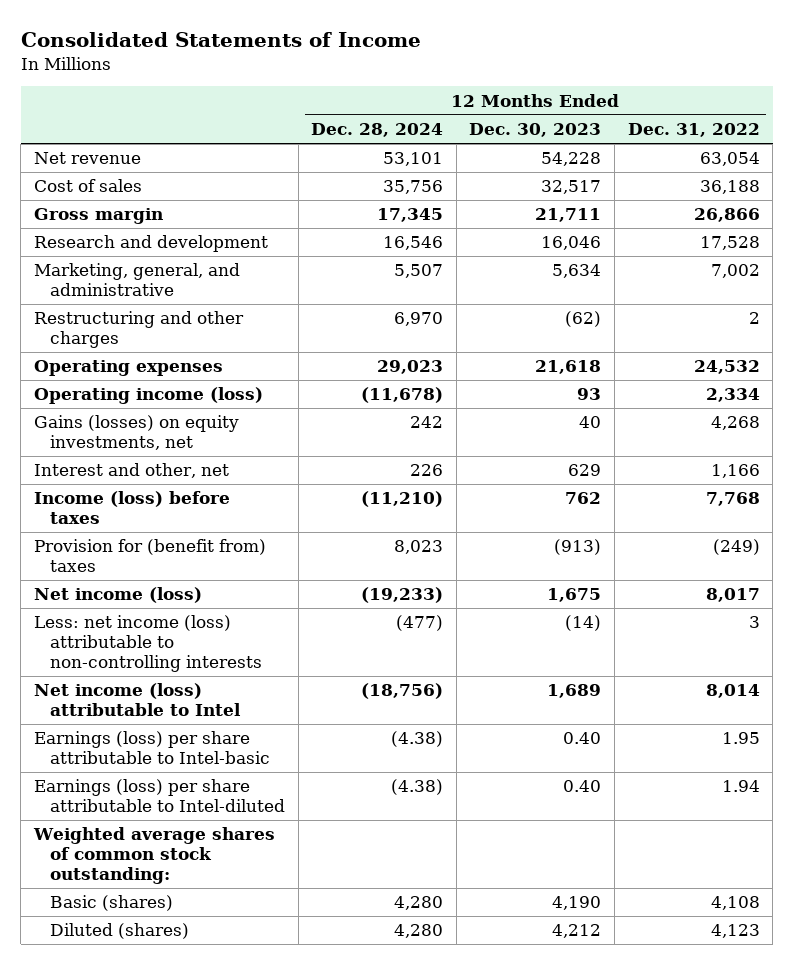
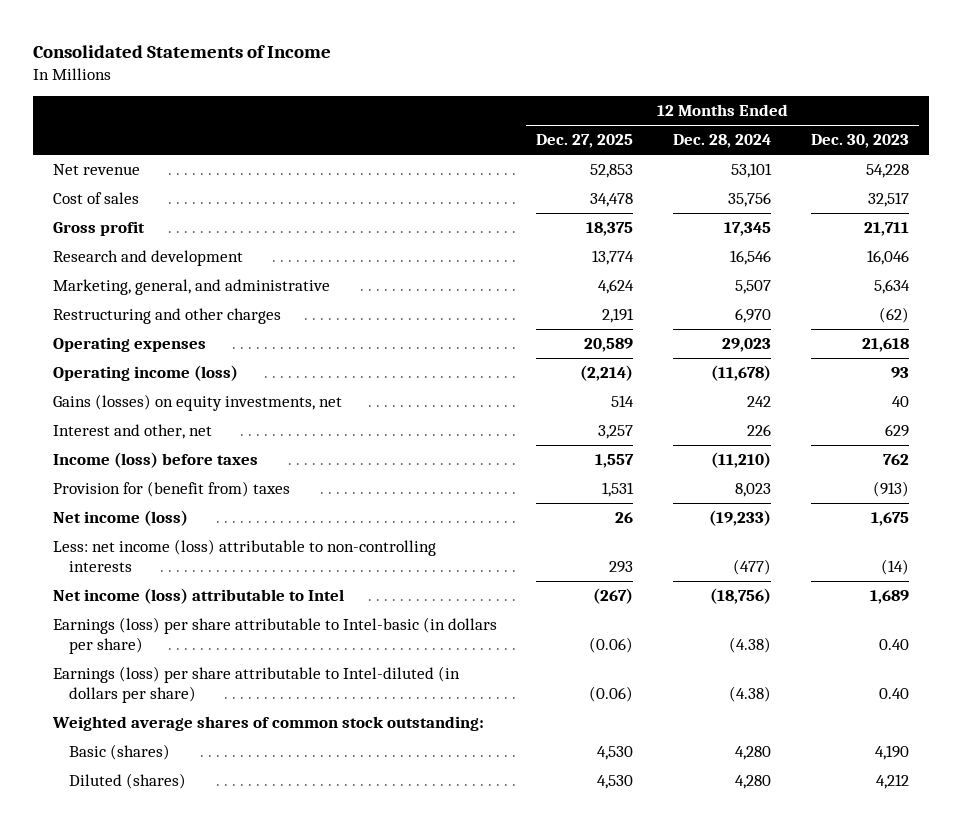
[627,123,760,138] Dec. 31, 2022 -> none
none -> [536,134,634,149] Dec. 27, 2025
[33,208,163,225] Gross margin -> [52,221,145,237] Gross profit
[33,731,270,765] Earnings (loss) per share attributable to Intel-basic -> [52,617,497,654] Earnings (loss) per share attributable to Intel-basic (in dollars per share)
[33,779,285,813] Earnings (loss) per share attributable to Intel-diluted -> [52,666,460,703] Earnings (loss) per share attributable to Intel-diluted (in dollars per share)

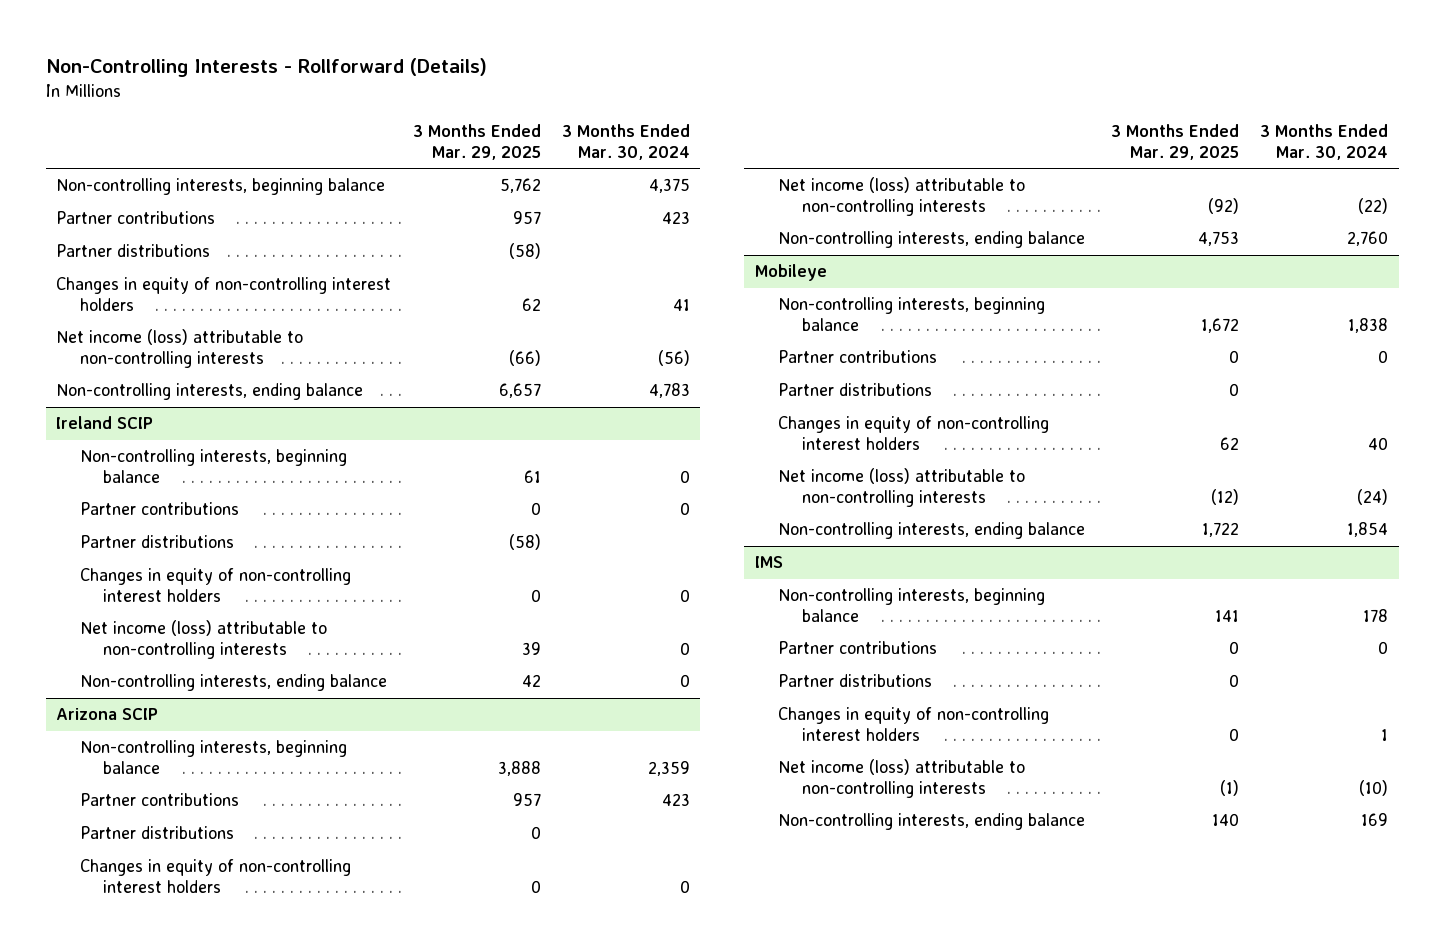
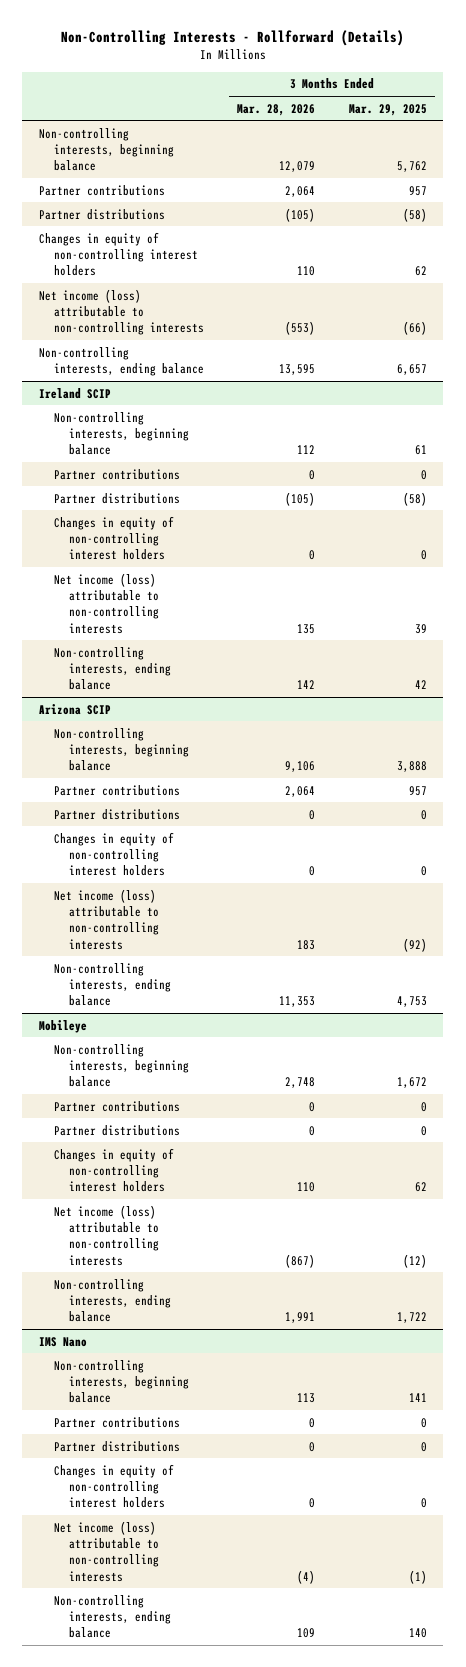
[561,124,690,160] 3 Months Ended Mar. 30, 2024 -> none
none -> [237,103,316,116] Mar. 28, 2026
[754,556,783,569] IMS -> [38,1336,87,1347] IMS Nano

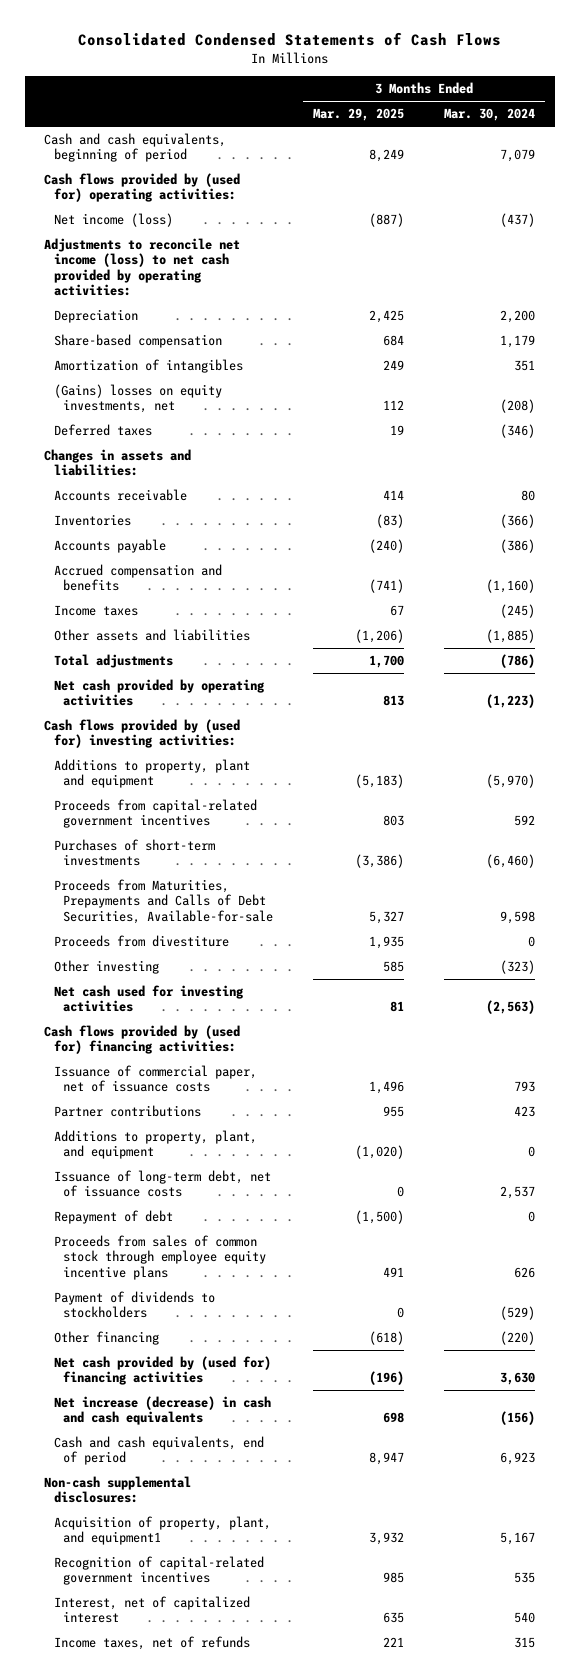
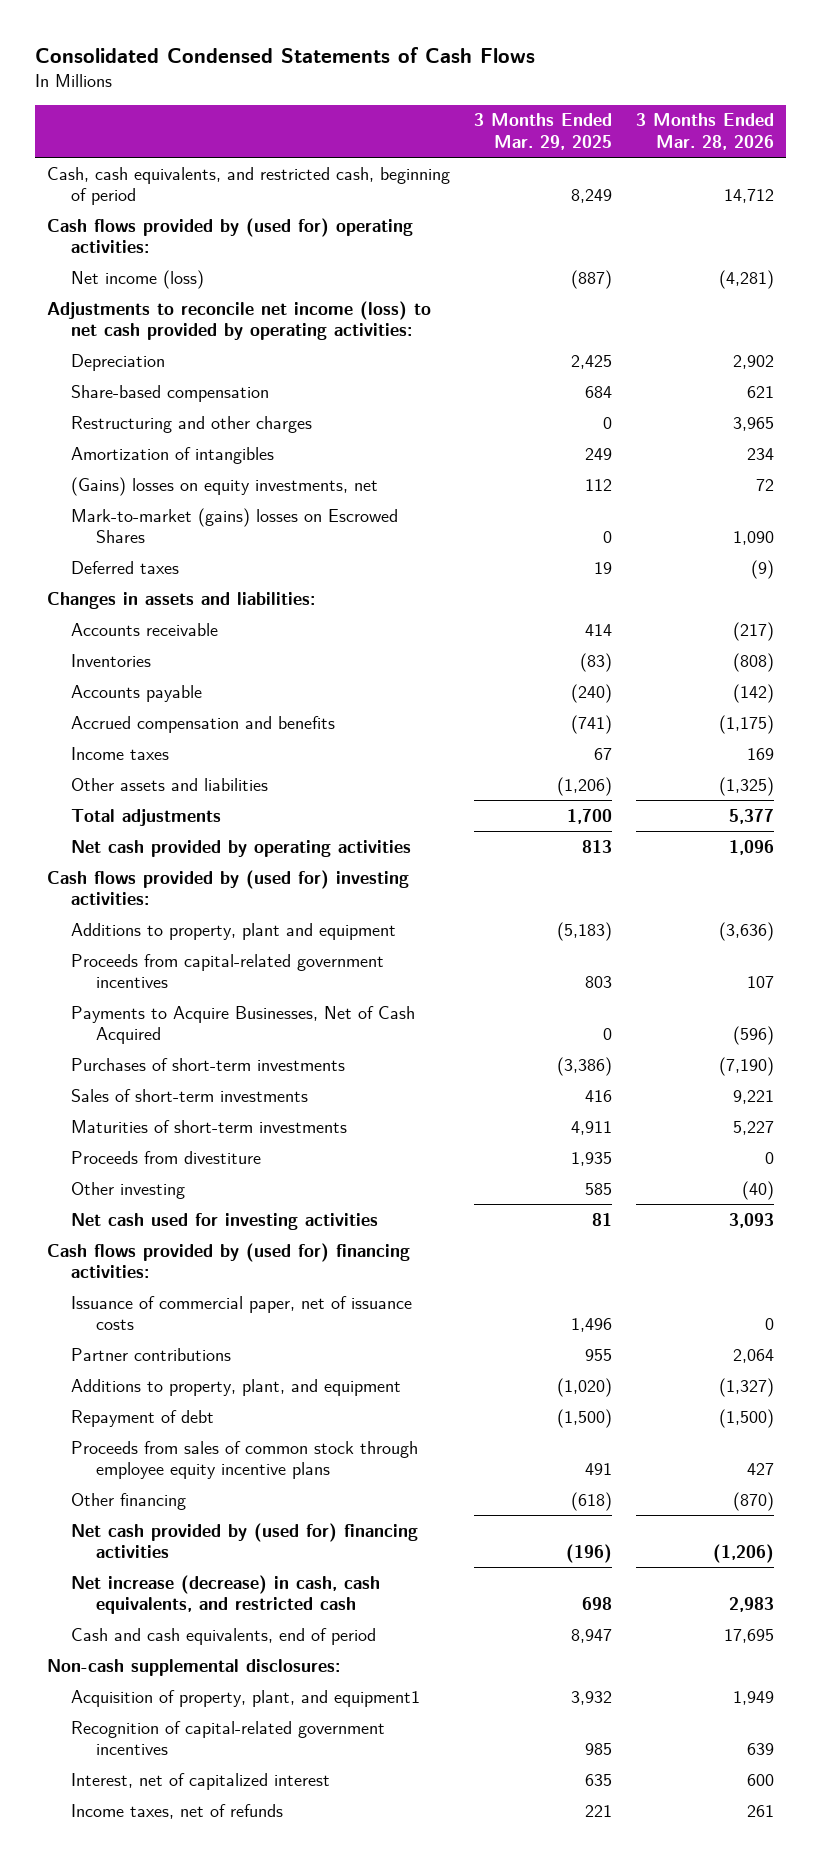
[443,108,535,122] Mar. 30, 2024 -> none
none -> [635,113,774,150] 3 Months Ended Mar. 28, 2026
[44,133,227,163] Cash and cash equivalents, beginning of period -> [46,166,450,206] Cash, cash equivalents, and restricted cash, beginning of period
none -> [71,415,313,433] Restructuring and other charges
none -> [71,507,399,544] Mark-to-market (gains) losses on Escrowed Shares
none -> [71,1005,416,1045] Payments to Acquire Businesses, Net of Cash Acquired
[53,879,274,924] Proceeds from Maturities, Prepayments and Calls of Debt Securities, Available-for-sale -> none
none -> [71,1088,309,1102] Sales of short-term investments
none -> [71,1119,348,1133] Maturities of short-term investments
[53,1170,271,1198] Issuance of long-term debt, net of issuance costs -> none
[53,1291,215,1319] Payment of dividends to stockholders -> none
[53,1396,271,1426] Net increase (decrease) in cash and cash equivalents -> [71,1574,381,1615] Net increase (decrease) in cash, cash equivalents, and restricted cash

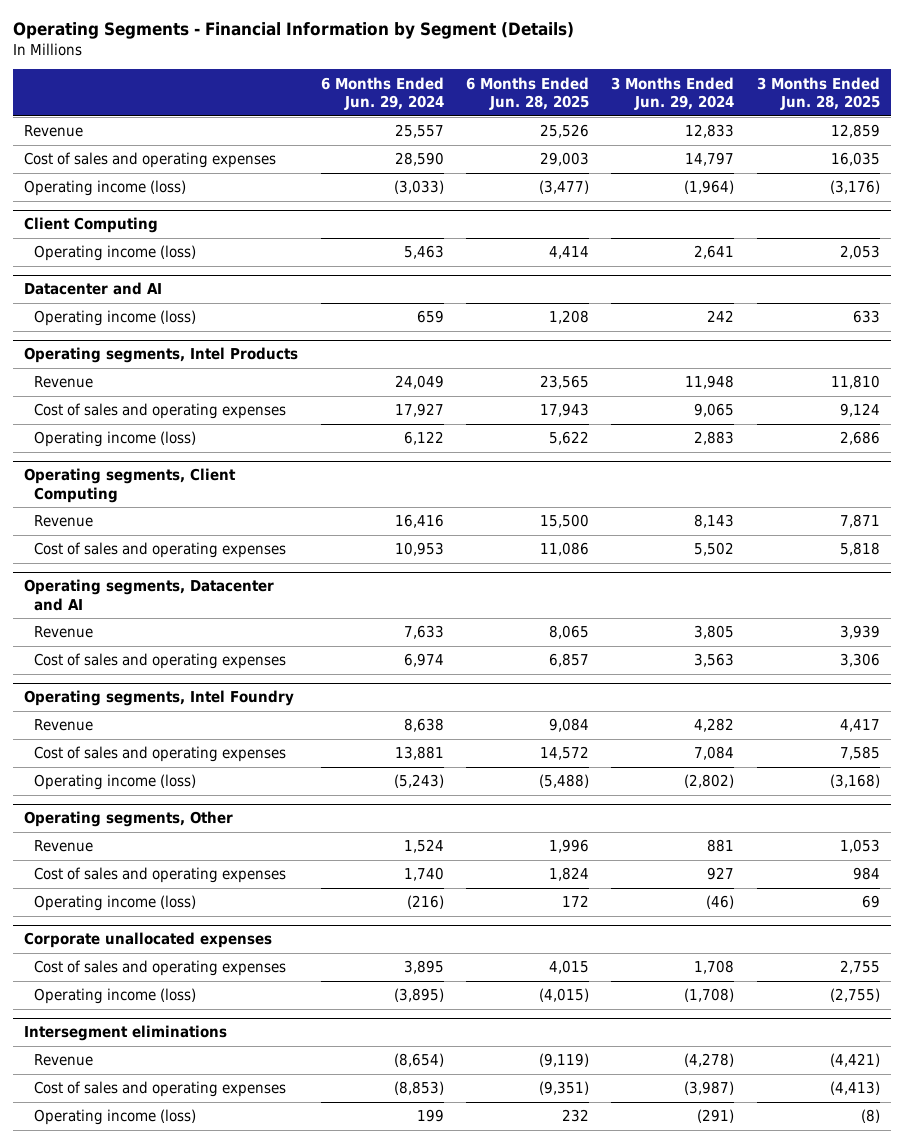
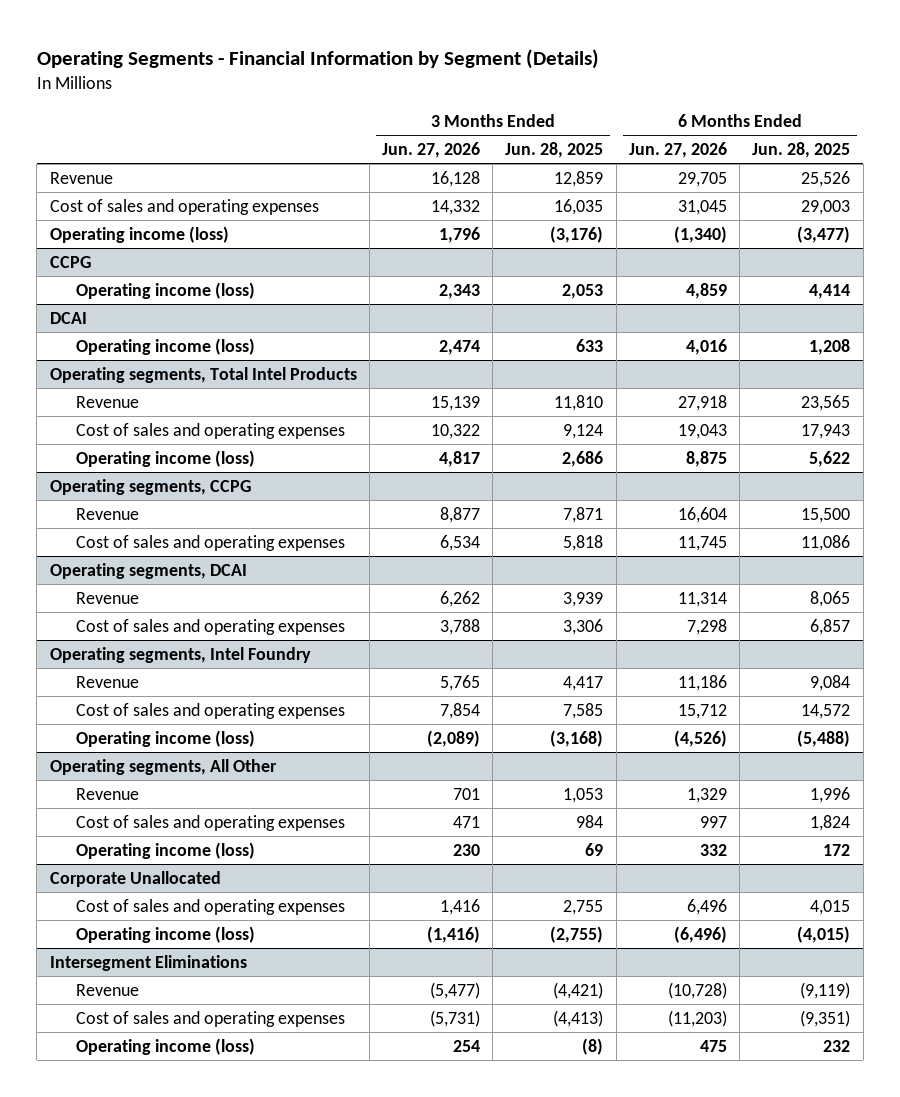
[320,76,444,110] 6 Months Ended Jun. 29, 2024 -> none
[611,76,735,110] 3 Months Ended Jun. 29, 2024 -> none
none -> [382,142,481,159] Jun. 27, 2026
none -> [628,142,727,159] Jun. 27, 2026
[24,217,159,234] Client Computing -> none
none -> [49,255,91,268] CCPG
[24,282,163,296] Datacenter and AI -> [49,311,87,324] DCAI
[24,347,299,364] Operating segments, Intel Products -> [49,366,357,383] Operating segments, Total Intel Products
[24,468,237,503] Operating segments, Client Computing -> none
none -> [49,478,251,495] Operating segments, CCPG
[24,579,275,611] Operating segments, Datacenter and AI -> none
none -> [49,562,247,579] Operating segments, DCAI
[24,811,234,828] Operating segments, Other -> [49,758,277,775] Operating segments, All Other
[24,932,273,949] Corporate unallocated expenses -> [49,870,221,887] Corporate Unallocated
[24,1025,228,1042] Intersegment eliminations -> [49,954,247,971] Intersegment Eliminations

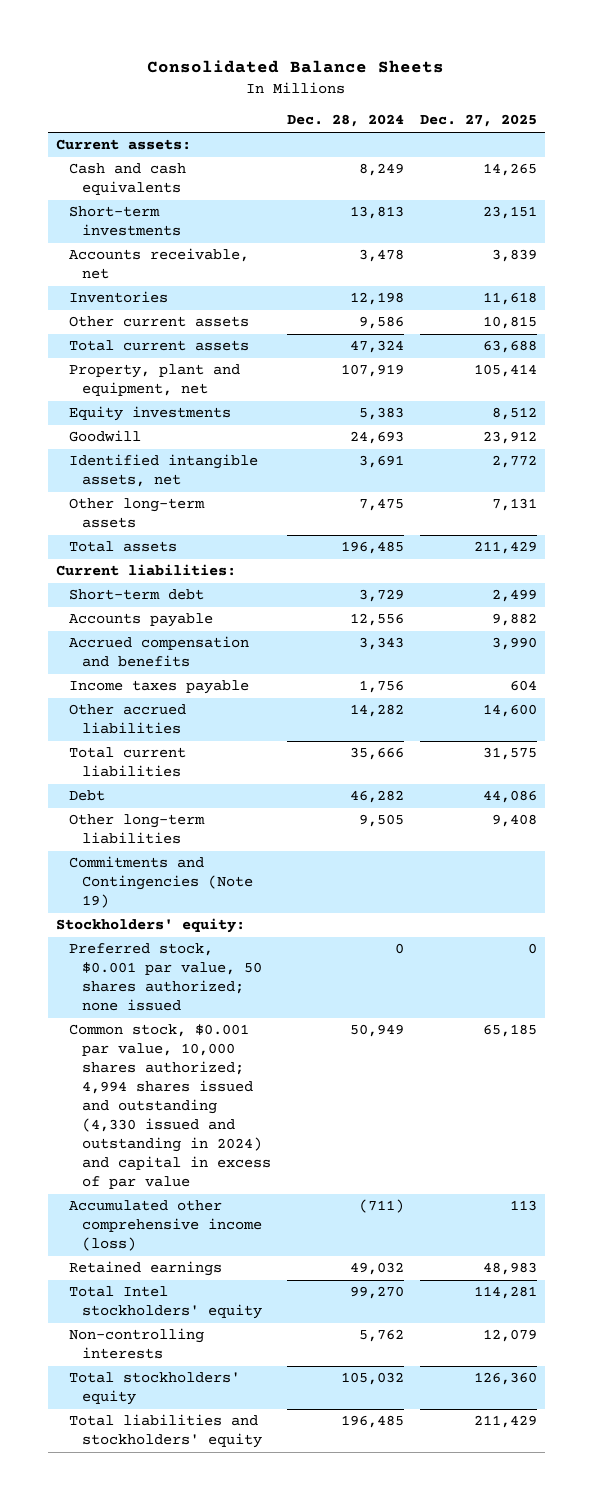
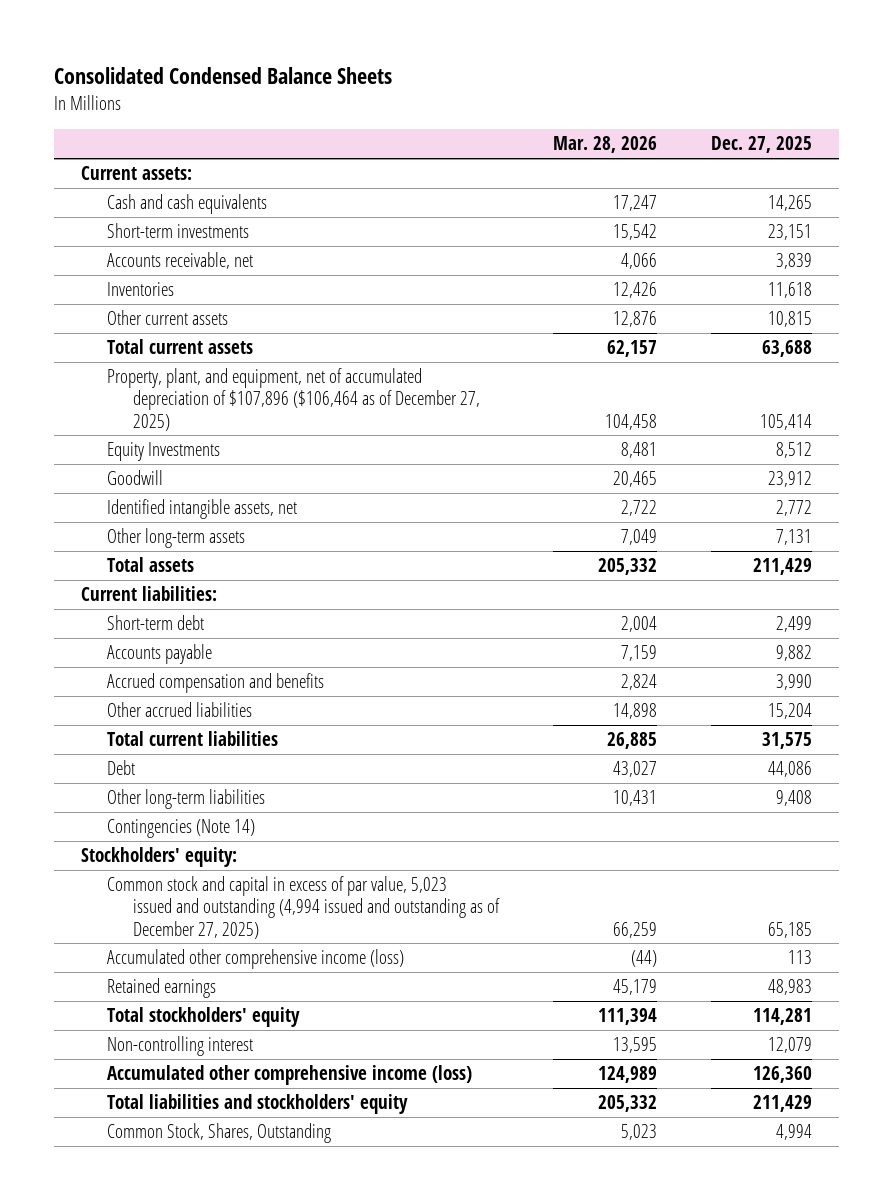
[147,60,445,74] Consolidated Balance Sheets -> [54,66,393,84] Consolidated Condensed Balance Sheets
[286,114,404,128] Dec. 28, 2024 -> none
none -> [553,136,658,154] Mar. 28, 2026
[69,364,241,397] Property, plant and equipment, net -> [107,368,481,431] Property, plant, and equipment, net of accumulated depreciation of $107,896 ($106,464 as of December 27, 2025)
[69,406,232,422] Equity investments -> [107,442,221,462] Equity Investments
[69,680,250,695] Income taxes payable -> none
[482,704,537,718] 14,600 -> [768,703,813,720] 15,204
[69,856,253,909] Commitments and Contingencies (Note 19) -> [107,819,256,839] Contingencies (Note 14)
[69,943,262,1012] Preferred stock, $0.001 par value, 50 shares authorized; none issued -> none
[69,1024,271,1190] Common stock, $0.001 par value, 10,000 shares authorized; 4,994 shares issued and outstanding (4,330 issued and outstanding in 2024) and capital in excess of par value -> [107,876,501,939] Common stock and capital in excess of par value, 5,023 issued and outstanding (4,994 issued and outstanding as of December 27, 2025)
[69,1286,262,1320] Total Intel stockholders' equity -> [107,1007,301,1028] Total stockholders' equity
[69,1328,205,1360] Non-controlling interests -> [107,1036,254,1057] Non-controlling interest
[69,1372,241,1406] Total stockholders' equity -> [107,1065,473,1086] Accumulated other comprehensive income (loss)
none -> [107,1123,332,1144] Common Stock, Shares, Outstanding

